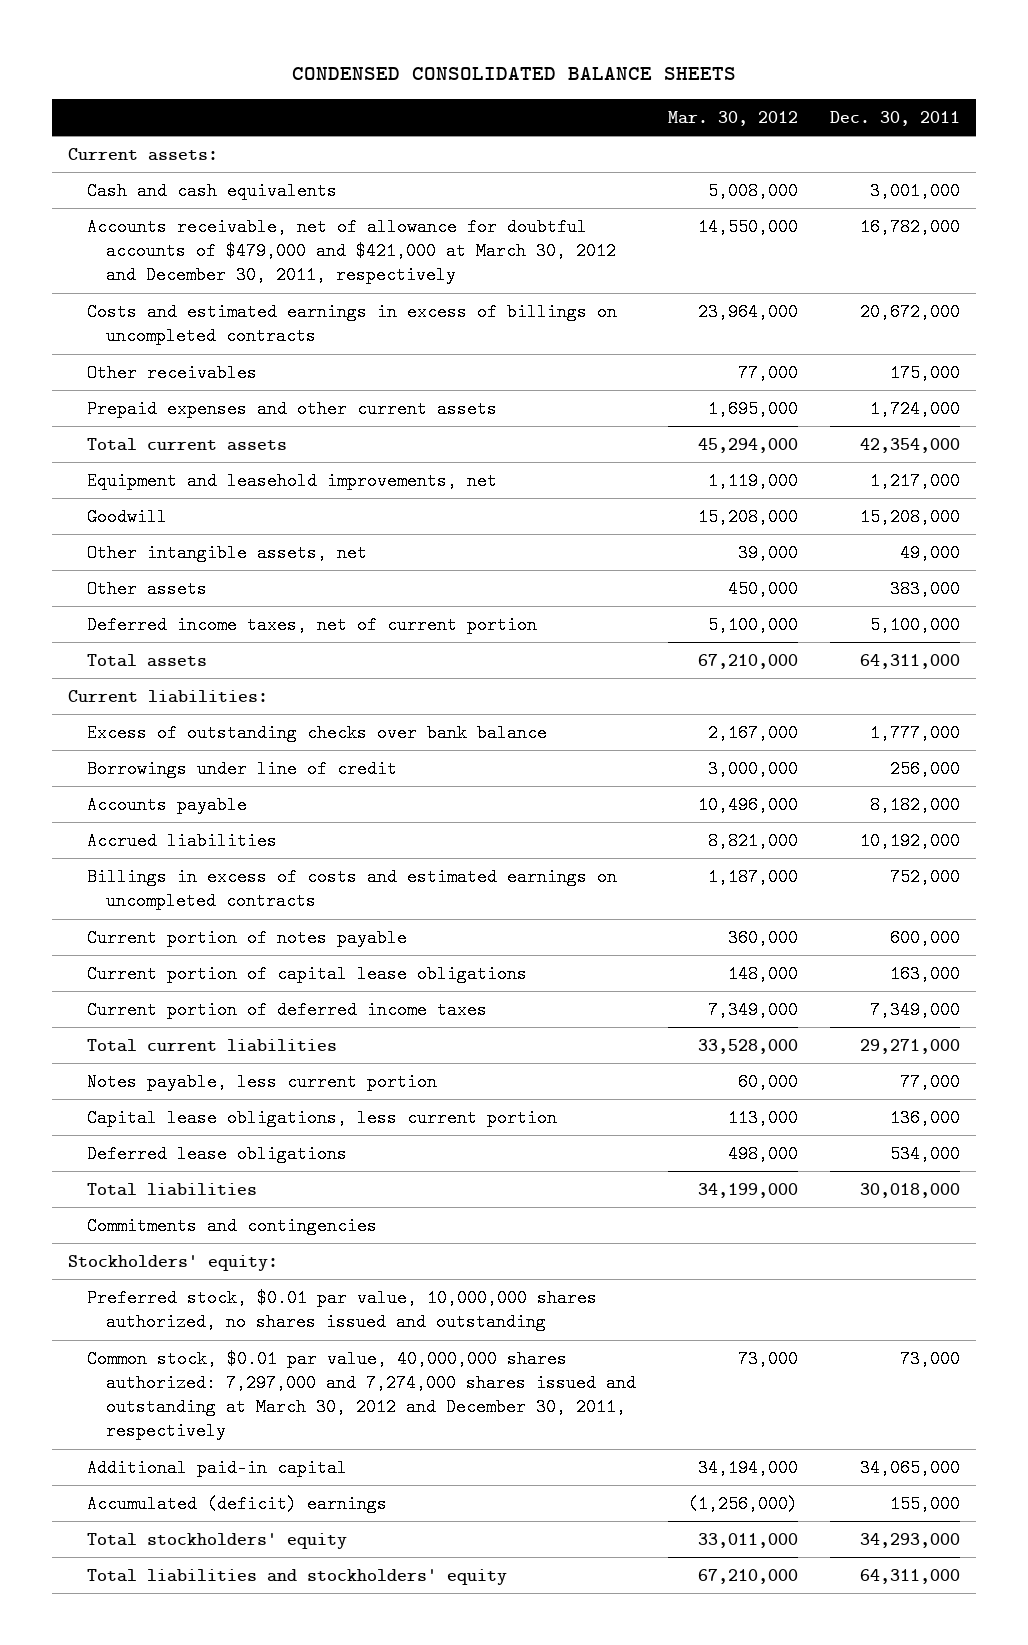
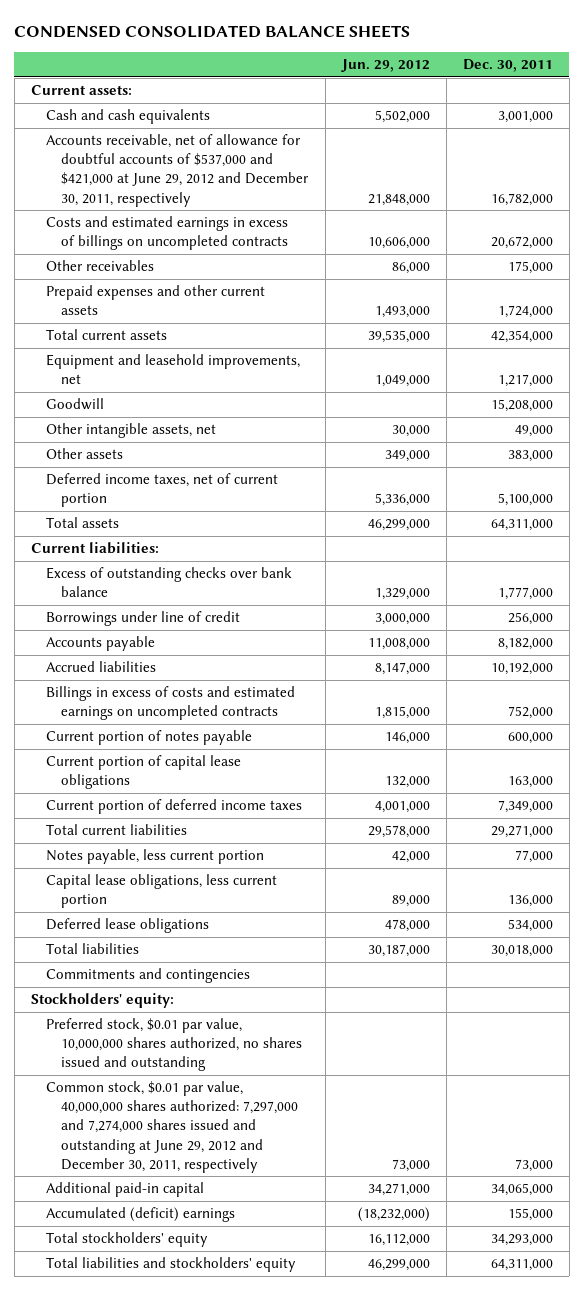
[667,110,798,126] Mar. 30, 2012 -> none
none -> [340,59,430,73] Jun. 29, 2012
[86,217,616,285] Accounts receivable, net of allowance for doubtful accounts of $479,000 and $421,000 at March 30, 2012 and December 30, 2011, respectively -> [46,134,310,207] Accounts receivable, net of allowance for doubtful accounts of $537,000 and $421,000 at June 29, 2012 and December 30, 2011, respectively
[86,1349,636,1441] Common stock, $0.01 par value, 40,000,000 shares authorized: 7,297,000 and 7,274,000 shares issued and outstanding at March 30, 2012 and December 30, 2011, respectively -> [46,1081,299,1173] Common stock, $0.01 par value, 40,000,000 shares authorized: 7,297,000 and 7,274,000 shares issued and outstanding at June 29, 2012 and December 30, 2011, respectively

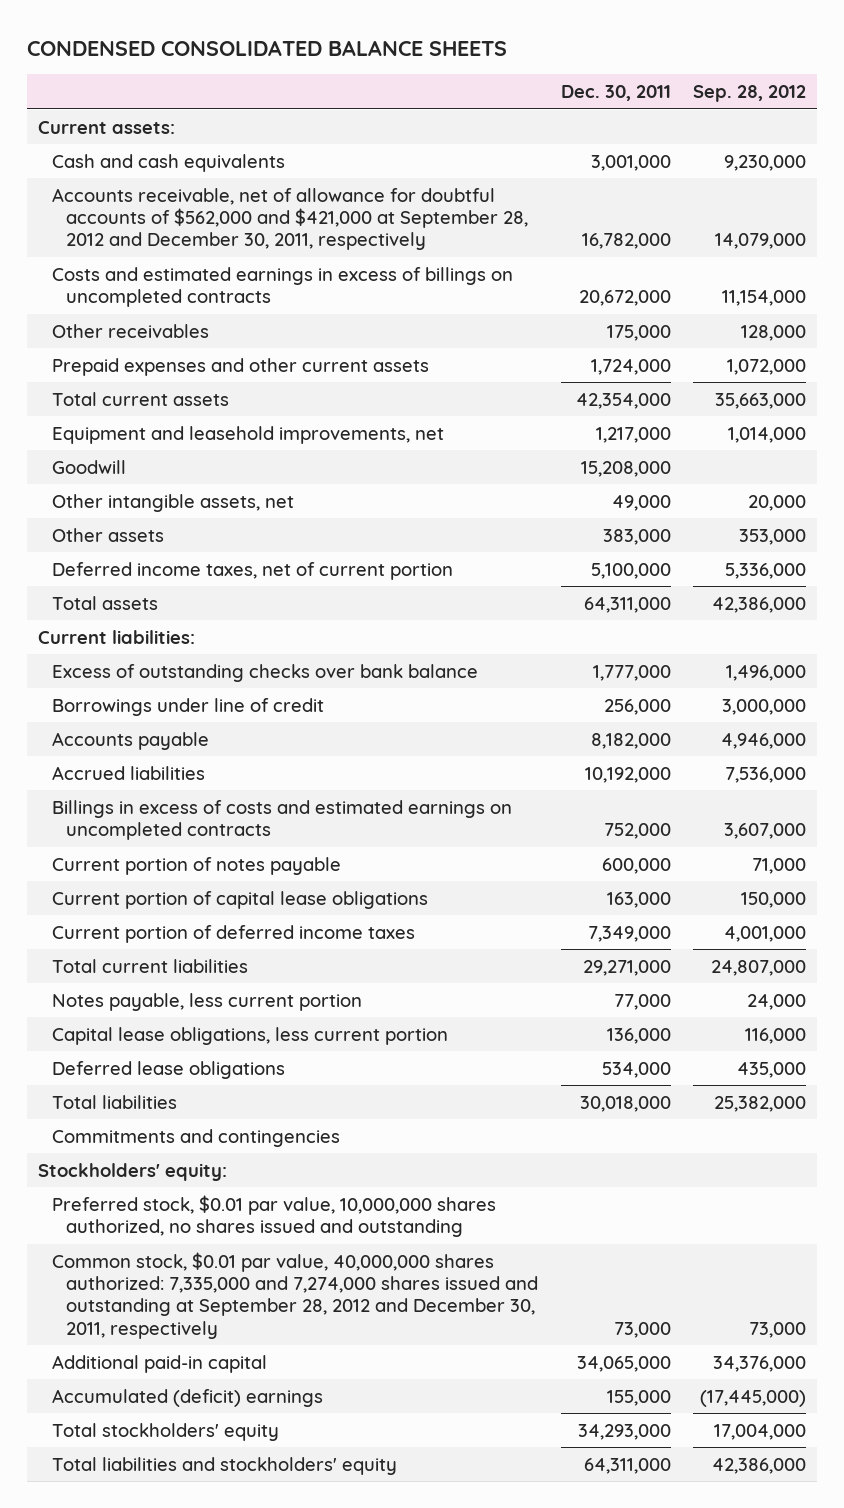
[340,59,430,73] Jun. 29, 2012 -> none
none -> [693,85,807,103] Sep. 28, 2012
[46,134,310,207] Accounts receivable, net of allowance for doubtful accounts of $537,000 and $421,000 at June 29, 2012 and December 30, 2011, respectively -> [52,187,529,251] Accounts receivable, net of allowance for doubtful accounts of $562,000 and $421,000 at September 28, 2012 and December 30, 2011, respectively
[46,1081,299,1173] Common stock, $0.01 par value, 40,000,000 shares authorized: 7,297,000 and 7,274,000 shares issued and outstanding at June 29, 2012 and December 30, 2011, respectively -> [52,1251,539,1339] Common stock, $0.01 par value, 40,000,000 shares authorized: 7,335,000 and 7,274,000 shares issued and outstanding at September 28, 2012 and December 30, 2011, respectively

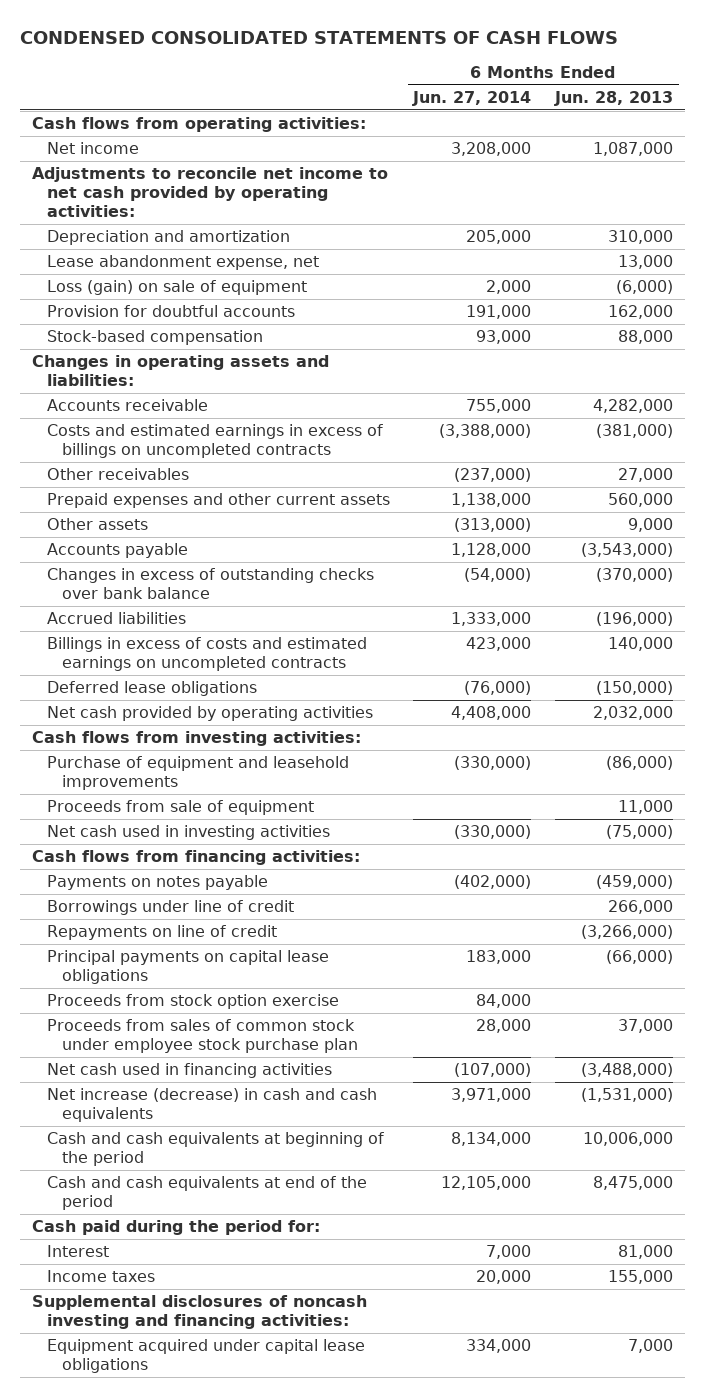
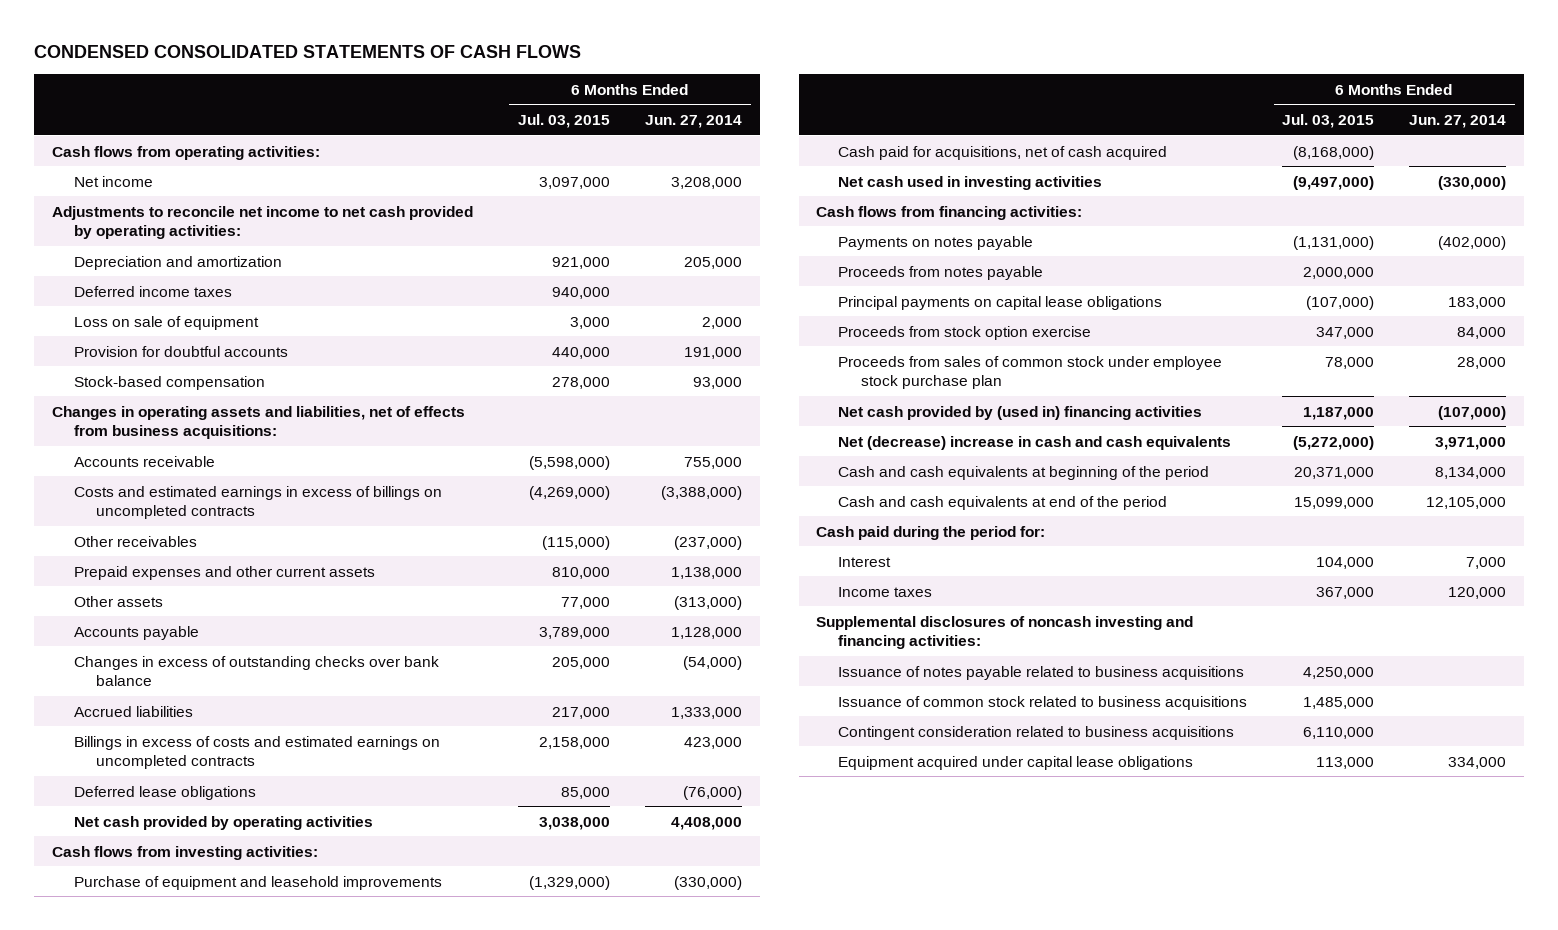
[554,91,674,107] Jun. 28, 2013 -> none
none -> [518,114,611,129] Jul. 03, 2015
[46,255,319,271] Lease abandonment expense, net -> none
none -> [74,285,233,297] Deferred income taxes
[46,280,307,296] Loss (gain) on sale of equipment -> [74,315,260,330] Loss on sale of equipment
[31,355,329,387] Changes in operating assets and liabilities: -> [51,405,465,440] Changes in operating assets and liabilities, net of effects from business acquisitions:
[46,800,314,816] Proceeds from sale of equipment -> none
none -> [838,145,1168,160] Cash paid for acquisitions, net of cash acquired
[46,900,294,916] Borrowings under line of credit -> none
[46,925,277,941] Repayments on line of credit -> none
none -> [838,265,1044,280] Proceeds from notes payable
[46,1063,332,1079] Net cash used in financing activities -> [838,405,1203,420] Net cash provided by (used in) financing activities
[46,1088,377,1123] Net increase (decrease) in cash and cash equivalents -> [838,435,1232,450] Net (decrease) increase in cash and cash equivalents
[476,1270,532,1285] 20,000 -> [1448,586,1507,599] 120,000
none -> [838,665,1245,680] Issuance of notes payable related to business acquisitions
none -> [838,695,1248,710] Issuance of common stock related to business acquisitions
none -> [838,725,1235,740] Contingent consideration related to business acquisitions

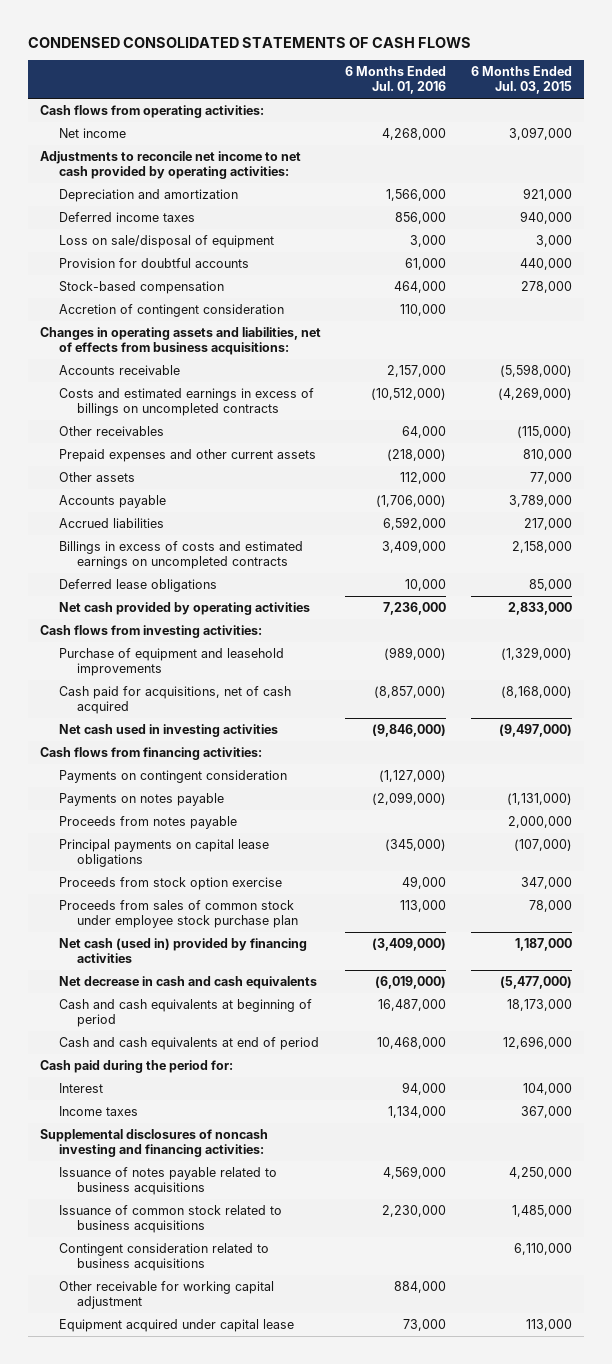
[645,115,743,129] Jun. 27, 2014 -> none
none -> [345,66,447,95] 6 Months Ended Jul. 01, 2016
[74,315,260,330] Loss on sale of equipment -> [58,235,274,249] Loss on sale/disposal of equipment
none -> [58,304,284,318] Accretion of contingent consideration
[74,655,440,687] Changes in excess of outstanding checks over bank balance -> none
[539,816,611,830] 3,038,000 -> [507,602,572,616] 2,833,000
none -> [58,770,287,784] Payments on contingent consideration
[838,405,1203,420] Net cash provided by (used in) financing activities -> [58,938,307,964] Net cash (used in) provided by financing activities
[838,435,1232,450] Net (decrease) increase in cash and cash equivalents -> [58,976,317,990] Net decrease in cash and cash equivalents
[1293,435,1375,450] (5,272,000) -> [499,976,572,990] (5,477,000)
[838,465,1210,480] Cash and cash equivalents at beginning of the period -> [58,999,312,1028] Cash and cash equivalents at beginning of period
[1294,466,1375,479] 20,371,000 -> [506,999,572,1012] 18,173,000
[838,495,1168,510] Cash and cash equivalents at end of the period -> [58,1037,319,1051] Cash and cash equivalents at end of period
[1294,496,1375,509] 15,099,000 -> [502,1036,572,1050] 12,696,000
none -> [58,1281,274,1310] Other receivable for working capital adjustment
[838,755,1194,770] Equipment acquired under capital lease obligations -> [58,1319,294,1333] Equipment acquired under capital lease

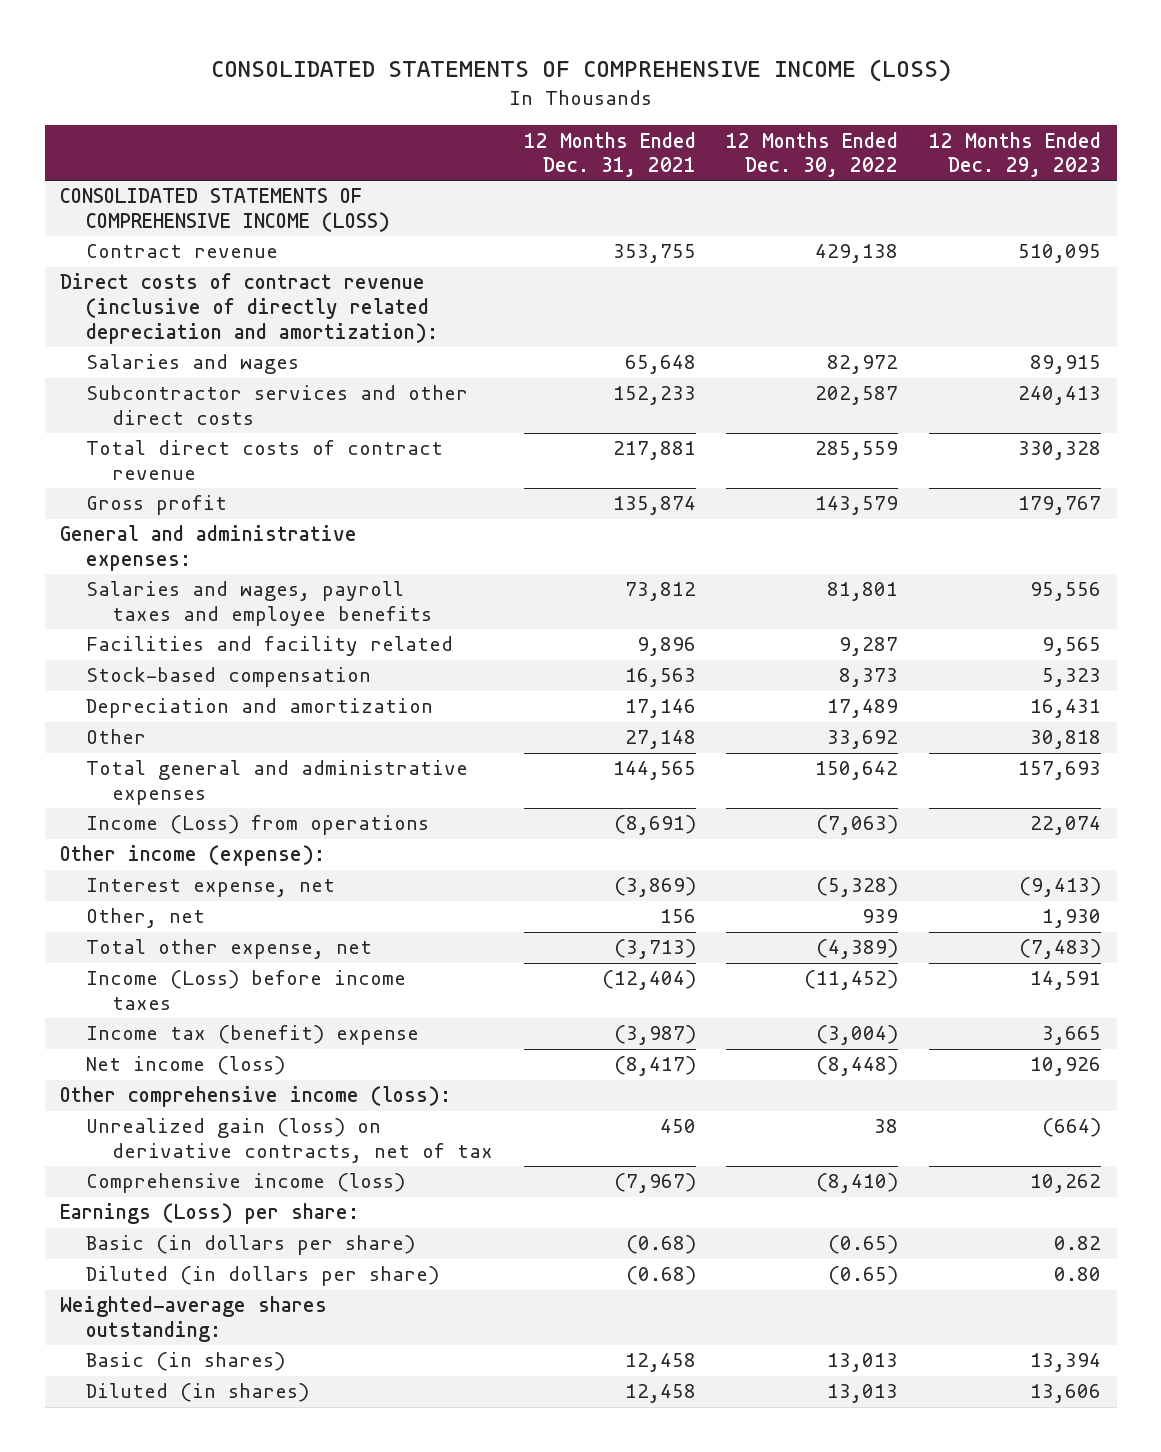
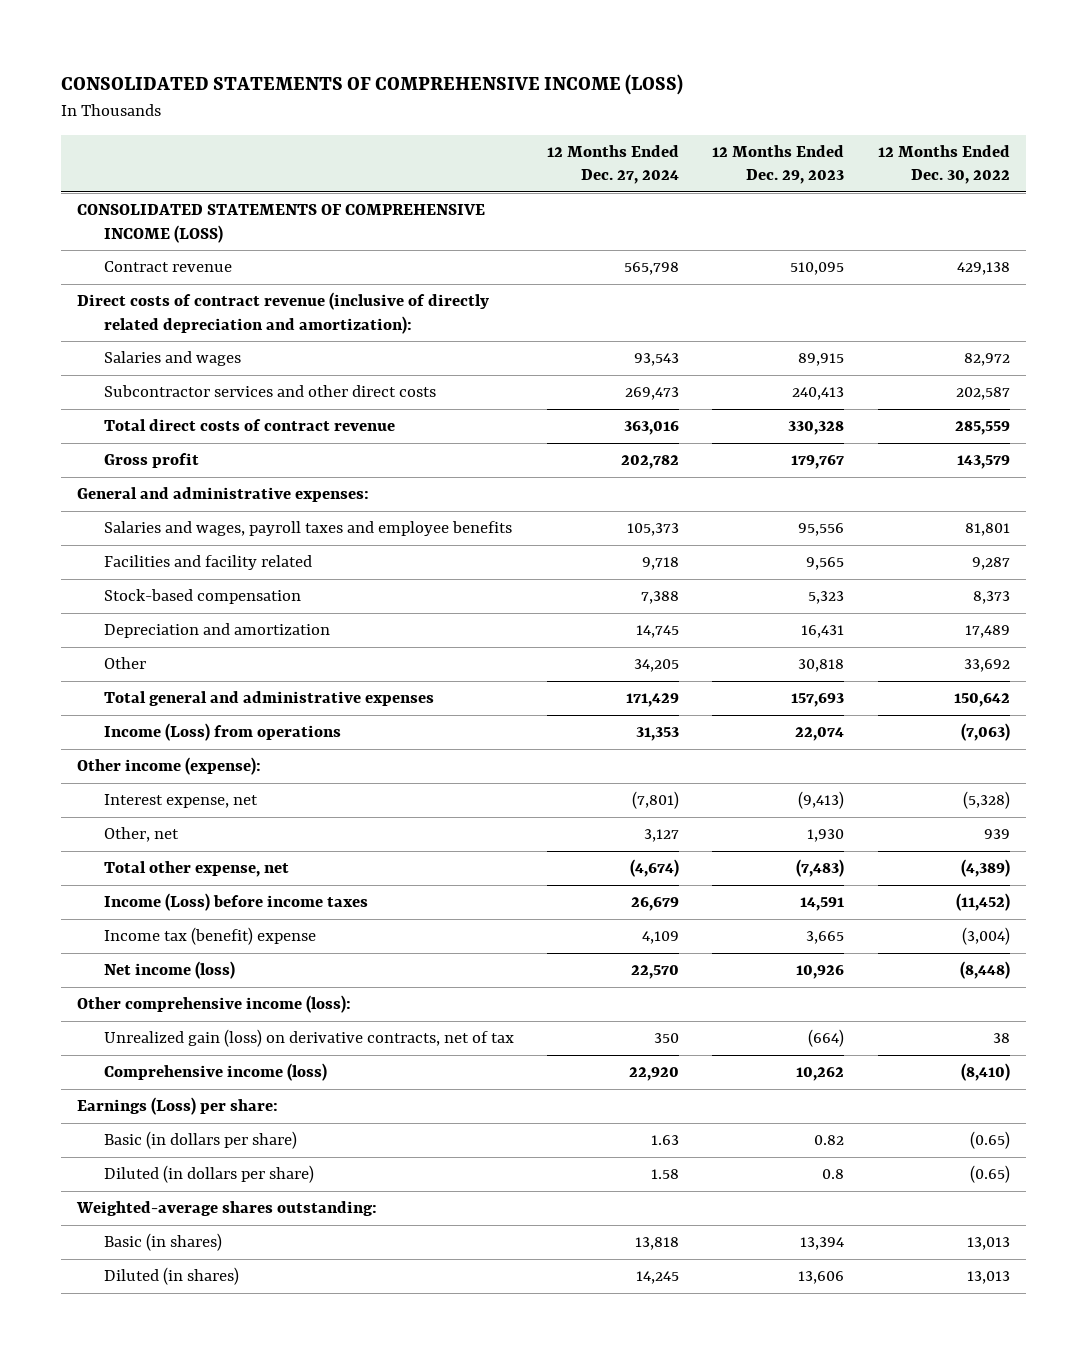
[523,131,696,178] 12 Months Ended Dec. 31, 2021 -> none
none -> [547,144,680,185] 12 Months Ended Dec. 27, 2024
[1054,1267,1102,1282] 0.80 -> [822,1169,845,1180] 0.8

